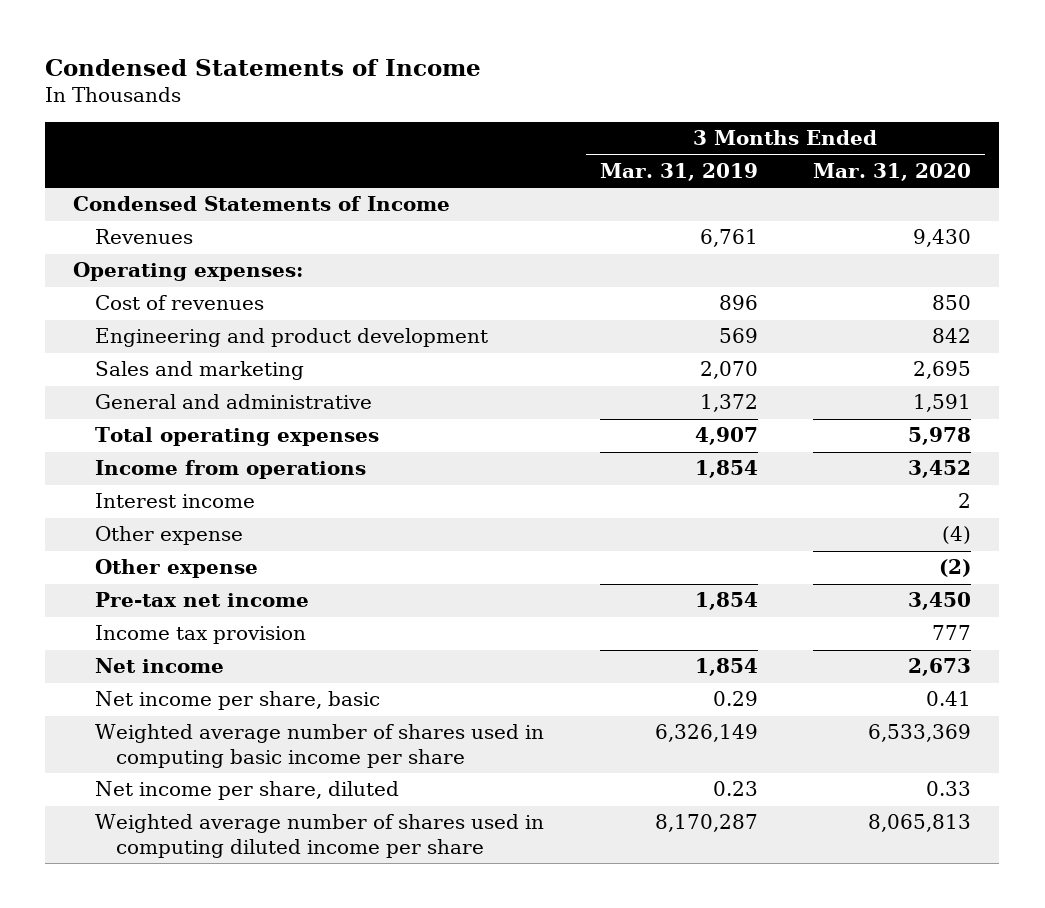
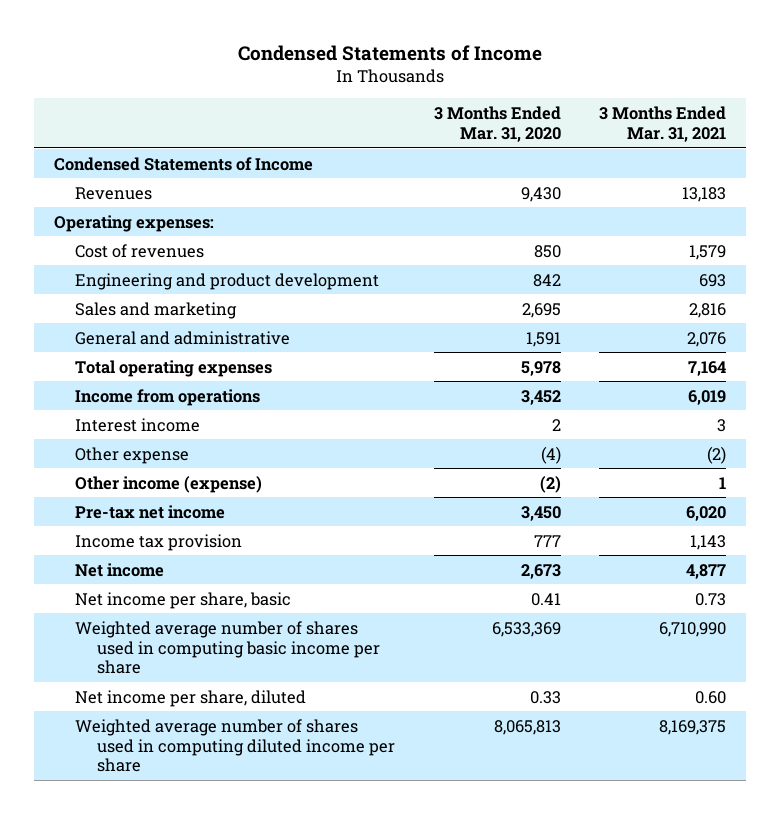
[599,162,758,181] Mar. 31, 2019 -> none
none -> [599,106,727,142] 3 Months Ended Mar. 31, 2021
[94,559,258,579] Other expense -> [75,475,263,493] Other income (expense)

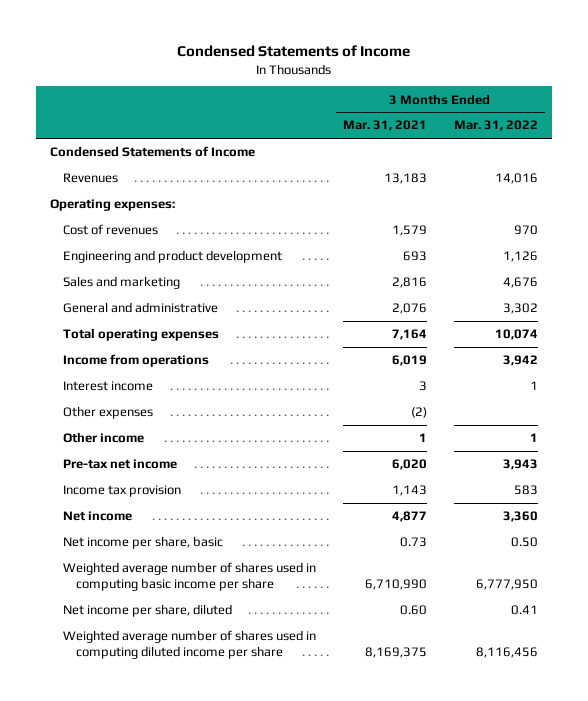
[433,106,561,142] 3 Months Ended Mar. 31, 2020 -> none
none -> [454,120,539,132] Mar. 31, 2022
[75,446,190,464] Other expense -> [62,406,153,420] Other expenses
[75,475,263,493] Other income (expense) -> [62,432,144,444] Other income

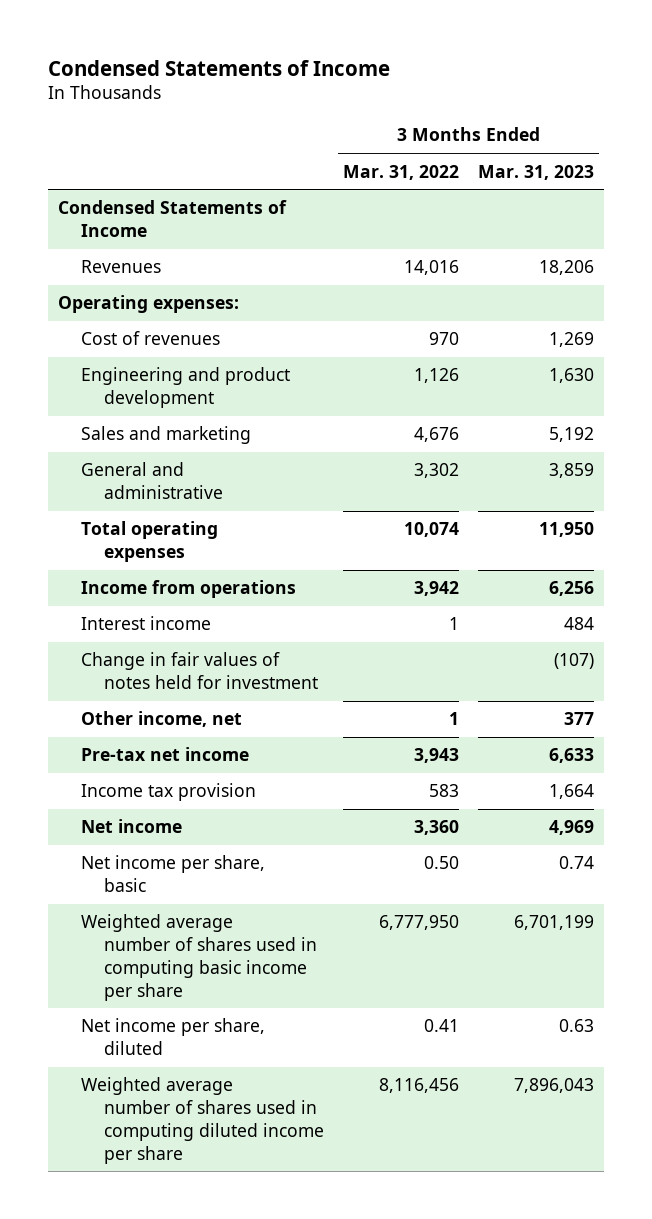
[342,120,427,132] Mar. 31, 2021 -> none
none -> [478,164,595,180] Mar. 31, 2023
[62,406,153,420] Other expenses -> none
none -> [80,652,319,690] Change in fair values of notes held for investment
[62,432,144,444] Other income -> [80,711,242,728] Other income, net

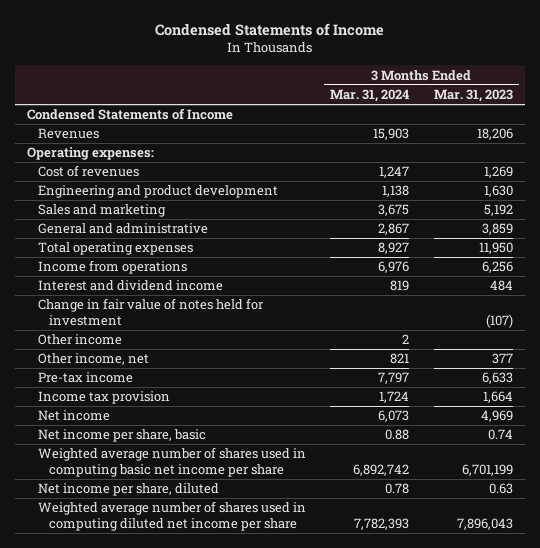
[343,164,460,180] Mar. 31, 2022 -> none
none -> [330,89,410,103] Mar. 31, 2024
[80,616,211,631] Interest income -> [38,280,224,292] Interest and dividend income
[80,652,319,690] Change in fair values of notes held for investment -> [38,298,265,327] Change in fair value of notes held for investment
none -> [38,334,123,346] Other income
[80,747,249,762] Pre-tax net income -> [38,372,134,384] Pre-tax income
[80,914,318,1001] Weighted average number of shares used in computing basic income per share -> [38,447,307,478] Weighted average number of shares used in computing basic net income per share
[80,1077,325,1164] Weighted average number of shares used in computing diluted income per share -> [38,501,307,532] Weighted average number of shares used in computing diluted net income per share

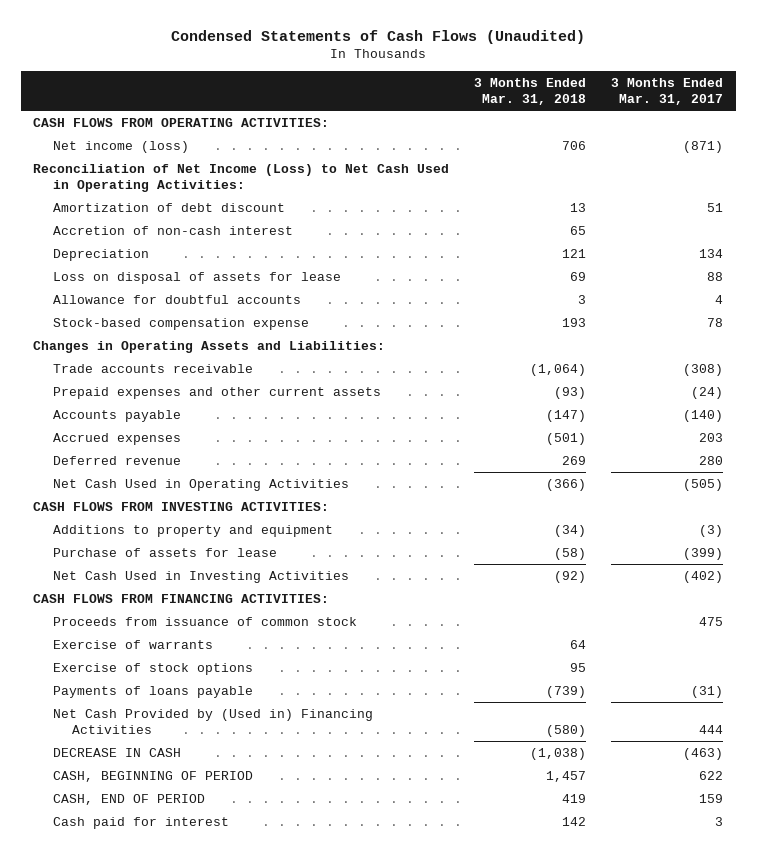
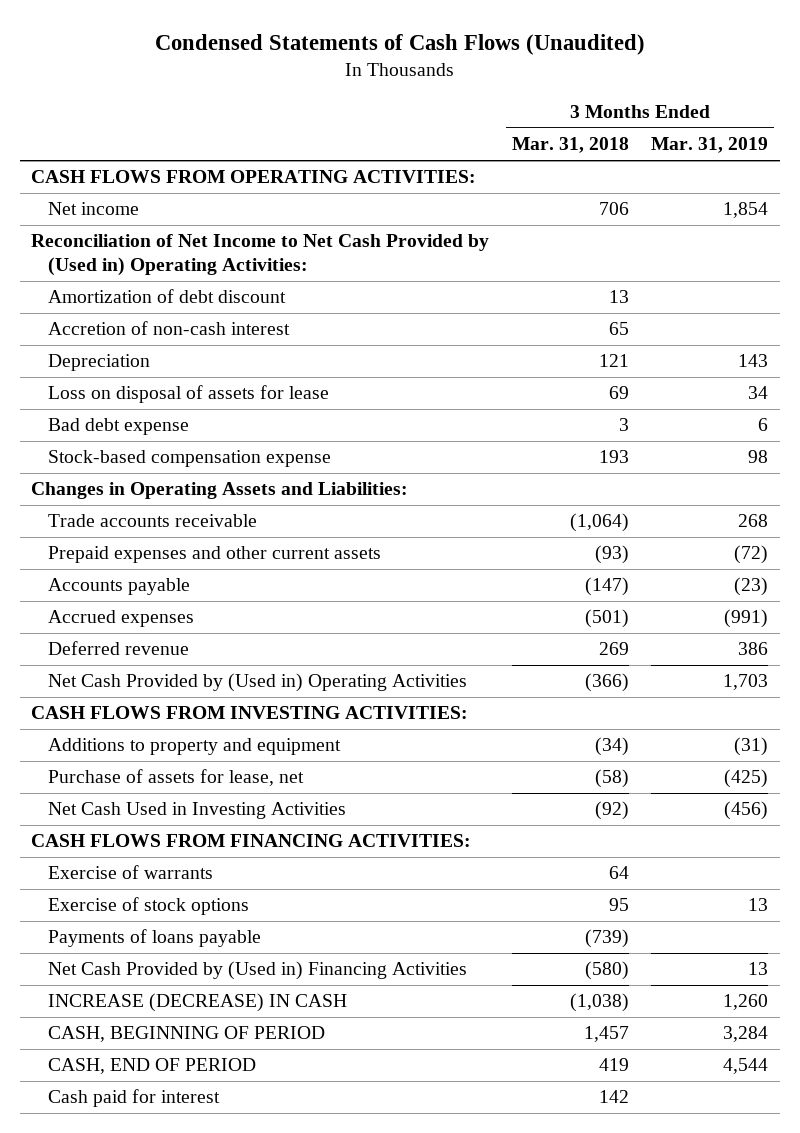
[611,78,724,106] 3 Months Ended Mar. 31, 2017 -> none
none -> [651,137,769,154] Mar. 31, 2019
[52,140,189,153] Net income (loss) -> [47,202,139,216] Net income
[33,163,450,192] Reconciliation of Net Income (Loss) to Net Cash Used in Operating Activities: -> [31,234,490,276] Reconciliation of Net Income to Net Cash Provided by (Used in) Operating Activities:
[52,294,301,304] Allowance for doubtful accounts -> [47,418,189,436] Bad debt expense
[52,478,349,491] Net Cash Used in Operating Activities -> [47,673,467,693] Net Cash Provided by (Used in) Operating Activities
[52,547,277,557] Purchase of assets for lease -> [47,769,304,787] Purchase of assets for lease, net
[52,616,357,626] Proceeds from issuance of common stock -> none
[52,747,181,757] DECREASE IN CASH -> [47,993,347,1013] INCREASE (DECREASE) IN CASH

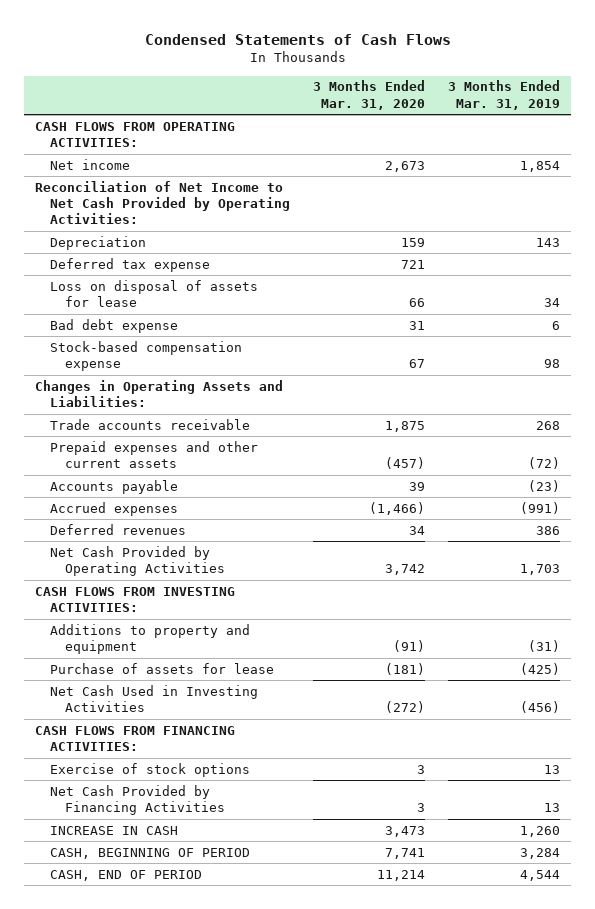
[154,34,645,56] Condensed Statements of Cash Flows (Unaudited) -> [144,33,451,45] Condensed Statements of Cash Flows
[511,137,629,154] Mar. 31, 2018 -> none
none -> [313,80,426,110] 3 Months Ended Mar. 31, 2020
[47,289,286,304] Amortization of debt discount -> none
[47,321,290,336] Accretion of non-cash interest -> none
[31,234,490,276] Reconciliation of Net Income to Net Cash Provided by (Used in) Operating Activities: -> [35,180,291,225] Reconciliation of Net Income to Net Cash Provided by Operating Activities:
none -> [50,257,211,272] Deferred tax expense
[47,641,189,656] Deferred revenue -> [50,523,187,535] Deferred revenues
[47,673,467,693] Net Cash Provided by (Used in) Operating Activities -> [50,545,226,577] Net Cash Provided by Operating Activities
[47,769,304,787] Purchase of assets for lease, net -> [50,662,275,674] Purchase of assets for lease
[47,865,213,880] Exercise of warrants -> none
[47,929,261,948] Payments of loans payable -> none
[47,961,467,981] Net Cash Provided by (Used in) Financing Activities -> [50,784,226,816] Net Cash Provided by Financing Activities
[47,993,347,1013] INCREASE (DECREASE) IN CASH -> [50,825,179,835] INCREASE IN CASH
[47,1089,220,1108] Cash paid for interest -> none

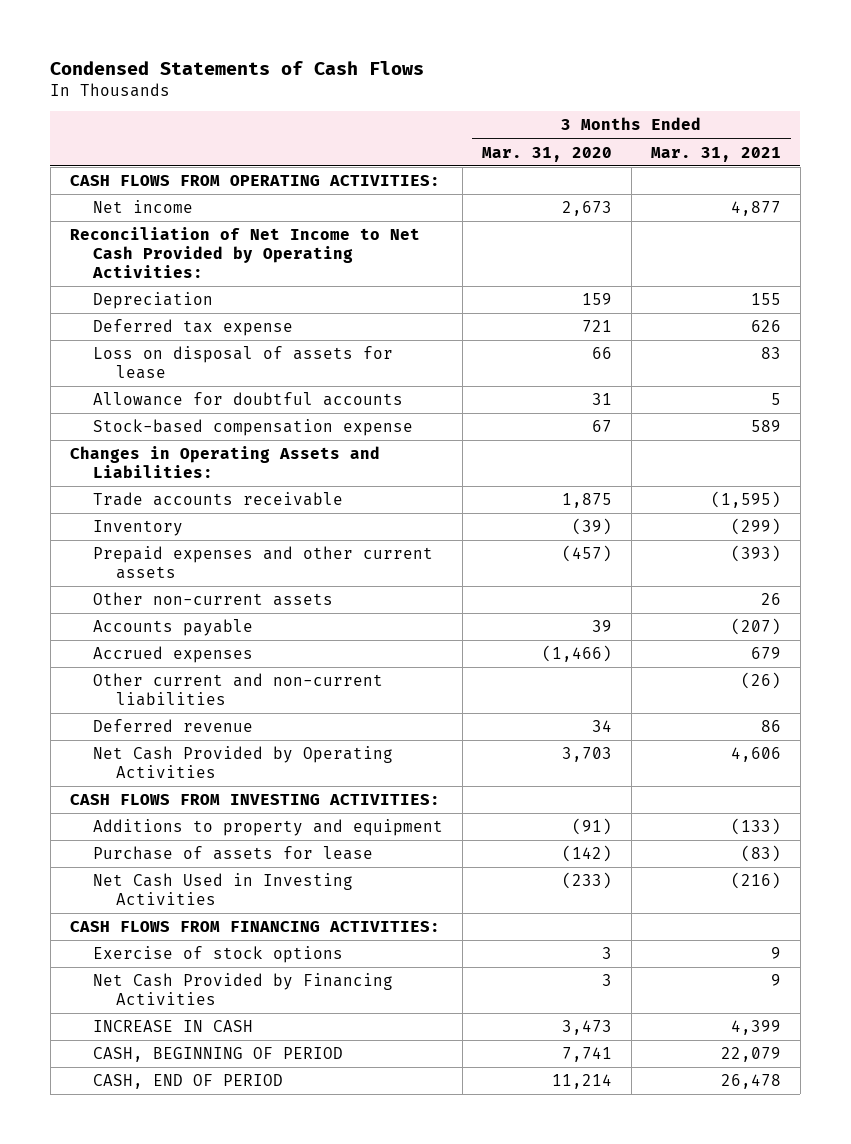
[447,80,560,110] 3 Months Ended Mar. 31, 2019 -> none
none -> [650,146,781,162] Mar. 31, 2021
[50,318,179,333] Bad debt expense -> [92,392,403,407] Allowance for doubtful accounts
none -> [92,520,183,537] Inventory
none -> [92,592,333,607] Other non-current assets
none -> [92,673,383,707] Other current and non-current liabilities
[50,523,187,535] Deferred revenues -> [92,719,253,733] Deferred revenue
[385,564,426,576] 3,742 -> [561,747,612,763] 3,703
[385,662,426,675] (181) -> [561,845,612,863] (142)
[385,701,426,714] (272) -> [561,872,612,890] (233)

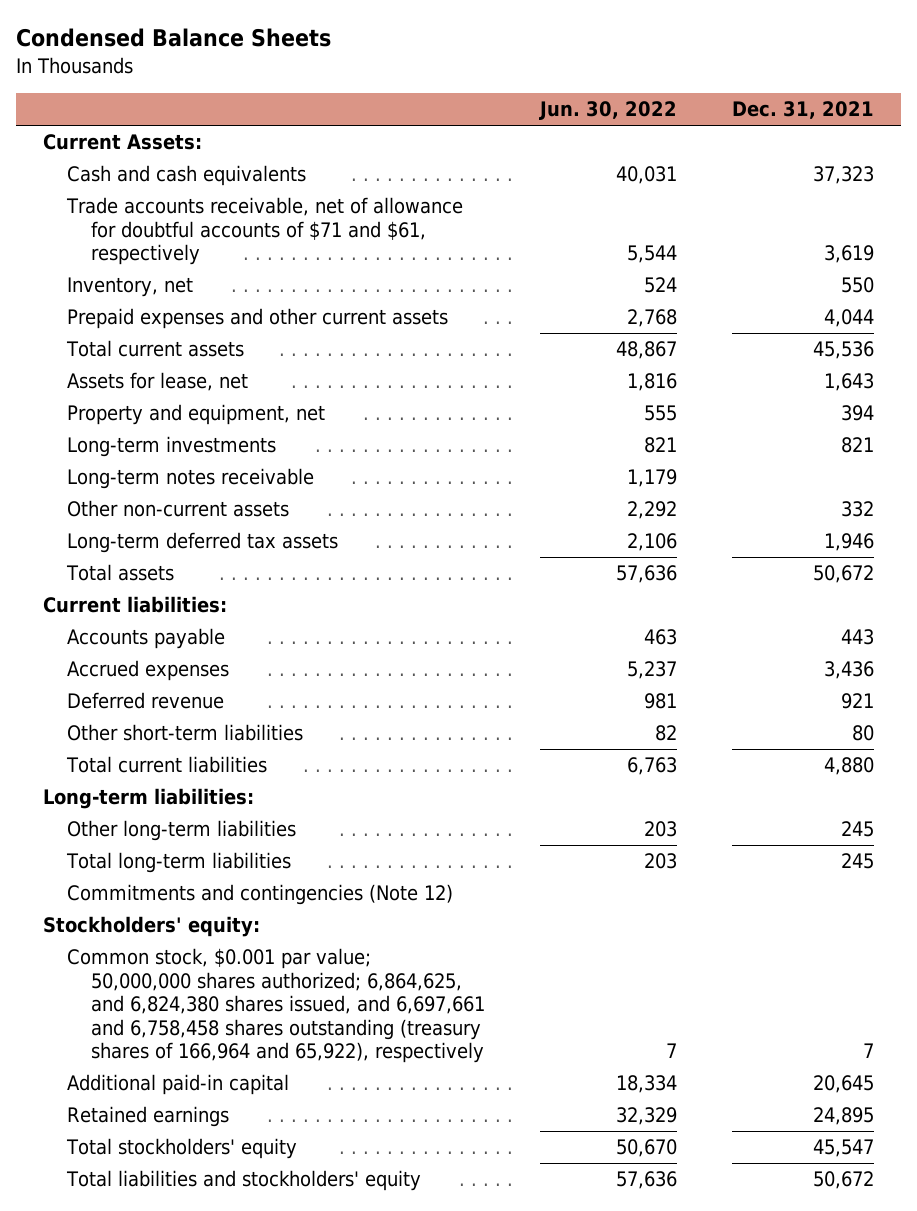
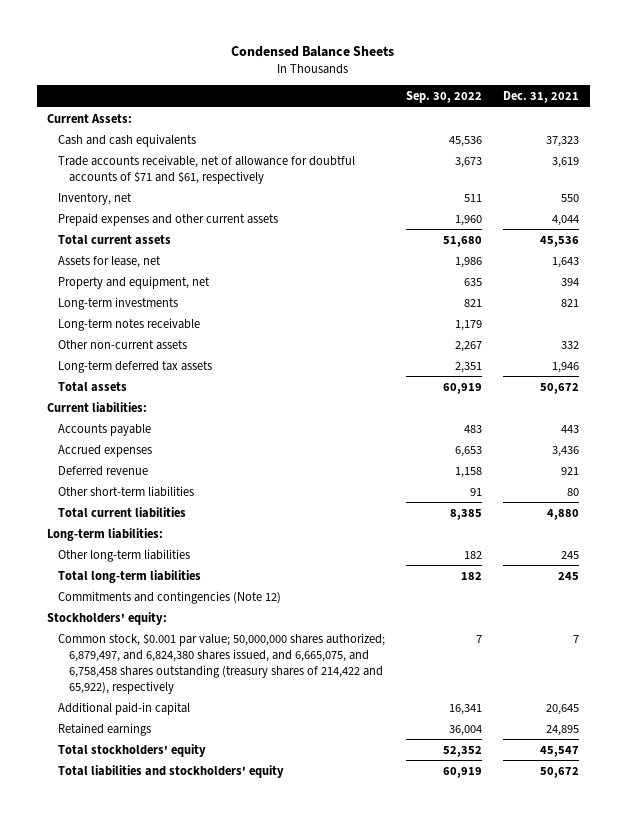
[538,101,677,121] Jun. 30, 2022 -> none
none -> [406,90,483,103] Sep. 30, 2022
[67,948,486,1064] Common stock, $0.001 par value; 50,000,000 shares authorized; 6,864,625, and 6,824,380 shares issued, and 6,697,661 and 6,758,458 shares outstanding (treasury shares of 166,964 and 65,922), respectively -> [58,632,386,694] Common stock, $0.001 par value; 50,000,000 shares authorized; 6,879,497, and 6,824,380 shares issued, and 6,665,075, and 6,758,458 shares outstanding (treasury shares of 214,422 and 65,922), respectively

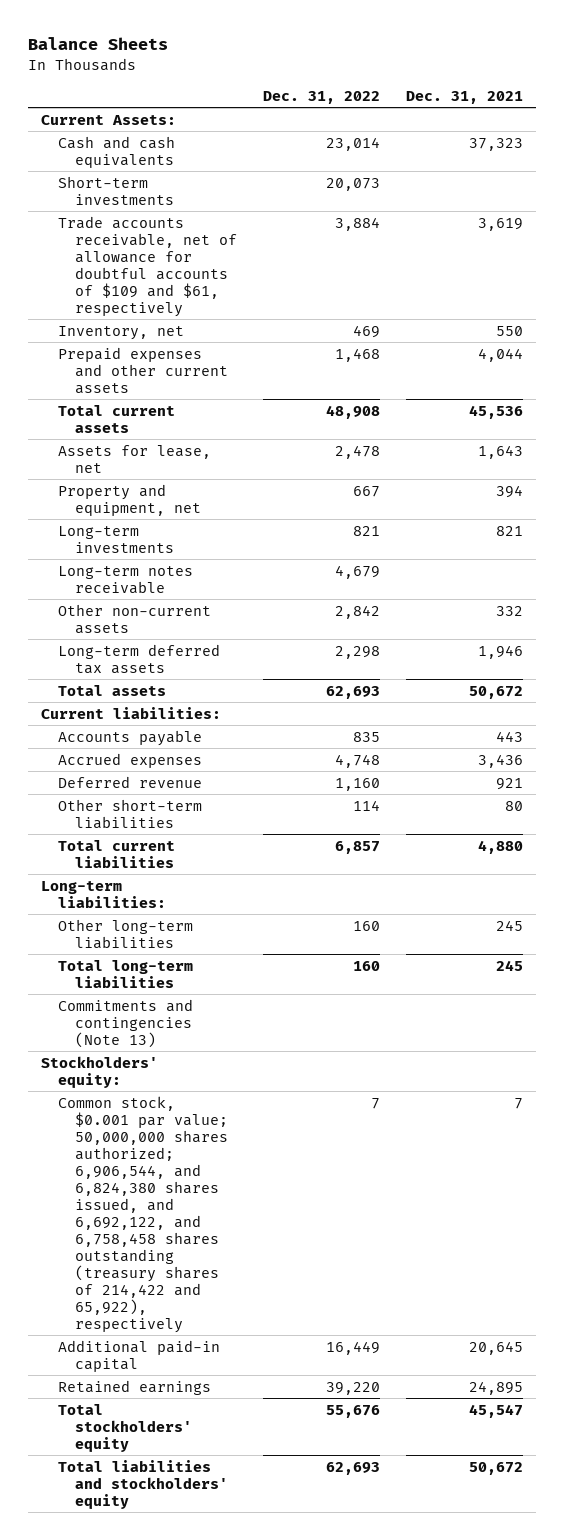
[231,46,395,58] Condensed Balance Sheets -> [28,37,169,51] Balance Sheets
[406,90,483,103] Sep. 30, 2022 -> none
none -> [262,91,380,105] Dec. 31, 2022
none -> [57,175,174,205] Short-term investments
[58,154,356,184] Trade accounts receivable, net of allowance for doubtful accounts of $71 and $61, respectively -> [57,215,237,317] Trade accounts receivable, net of allowance for doubtful accounts of $109 and $61, respectively
[58,590,282,604] Commitments and contingencies (Note 12) -> [57,998,193,1048] Commitments and contingencies (Note 13)
[58,632,386,694] Common stock, $0.001 par value; 50,000,000 shares authorized; 6,879,497, and 6,824,380 shares issued, and 6,665,075, and 6,758,458 shares outstanding (treasury shares of 214,422 and 65,922), respectively -> [57,1095,228,1333] Common stock, $0.001 par value; 50,000,000 shares authorized; 6,906,544, and 6,824,380 shares issued, and 6,692,122, and 6,758,458 shares outstanding (treasury shares of 214,422 and 65,922), respectively

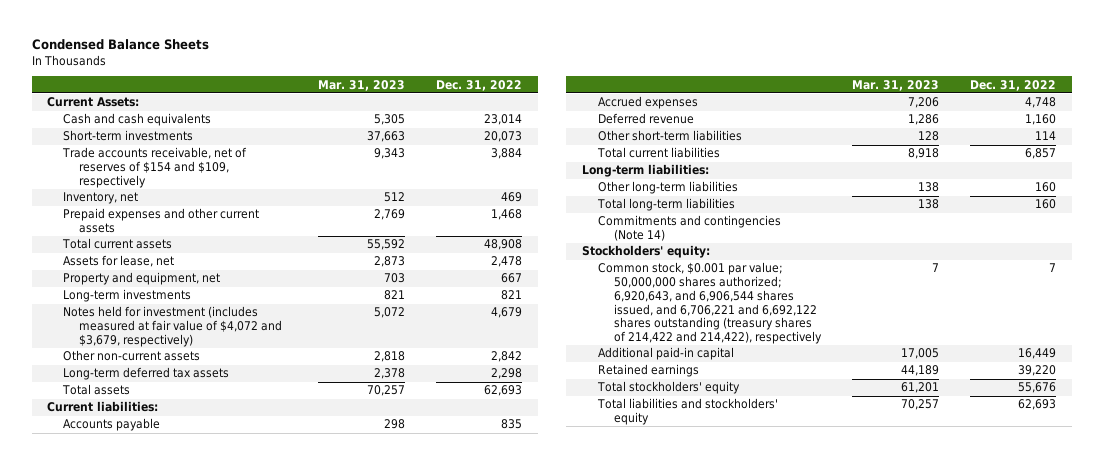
[28,37,169,51] Balance Sheets -> [31,39,209,51] Condensed Balance Sheets
[406,91,524,105] Dec. 31, 2021 -> none
none -> [317,79,405,91] Mar. 31, 2023
[57,215,237,317] Trade accounts receivable, net of allowance for doubtful accounts of $109 and $61, respectively -> [62,147,248,188] Trade accounts receivable, net of reserves of $154 and $109, respectively
[57,565,193,594] Long-term notes receivable -> [63,306,283,347] Notes held for investment (includes measured at fair value of $4,072 and $3,679, respectively)
[57,998,193,1048] Commitments and contingencies (Note 13) -> [597,215,781,242] Commitments and contingencies (Note 14)
[57,1095,228,1333] Common stock, $0.001 par value; 50,000,000 shares authorized; 6,906,544, and 6,824,380 shares issued, and 6,692,122, and 6,758,458 shares outstanding (treasury shares of 214,422 and 65,922), respectively -> [597,262,822,344] Common stock, $0.001 par value; 50,000,000 shares authorized; 6,920,643, and 6,906,544 shares issued, and 6,706,221 and 6,692,122 shares outstanding (treasury shares of 214,422 and 214,422), respectively

